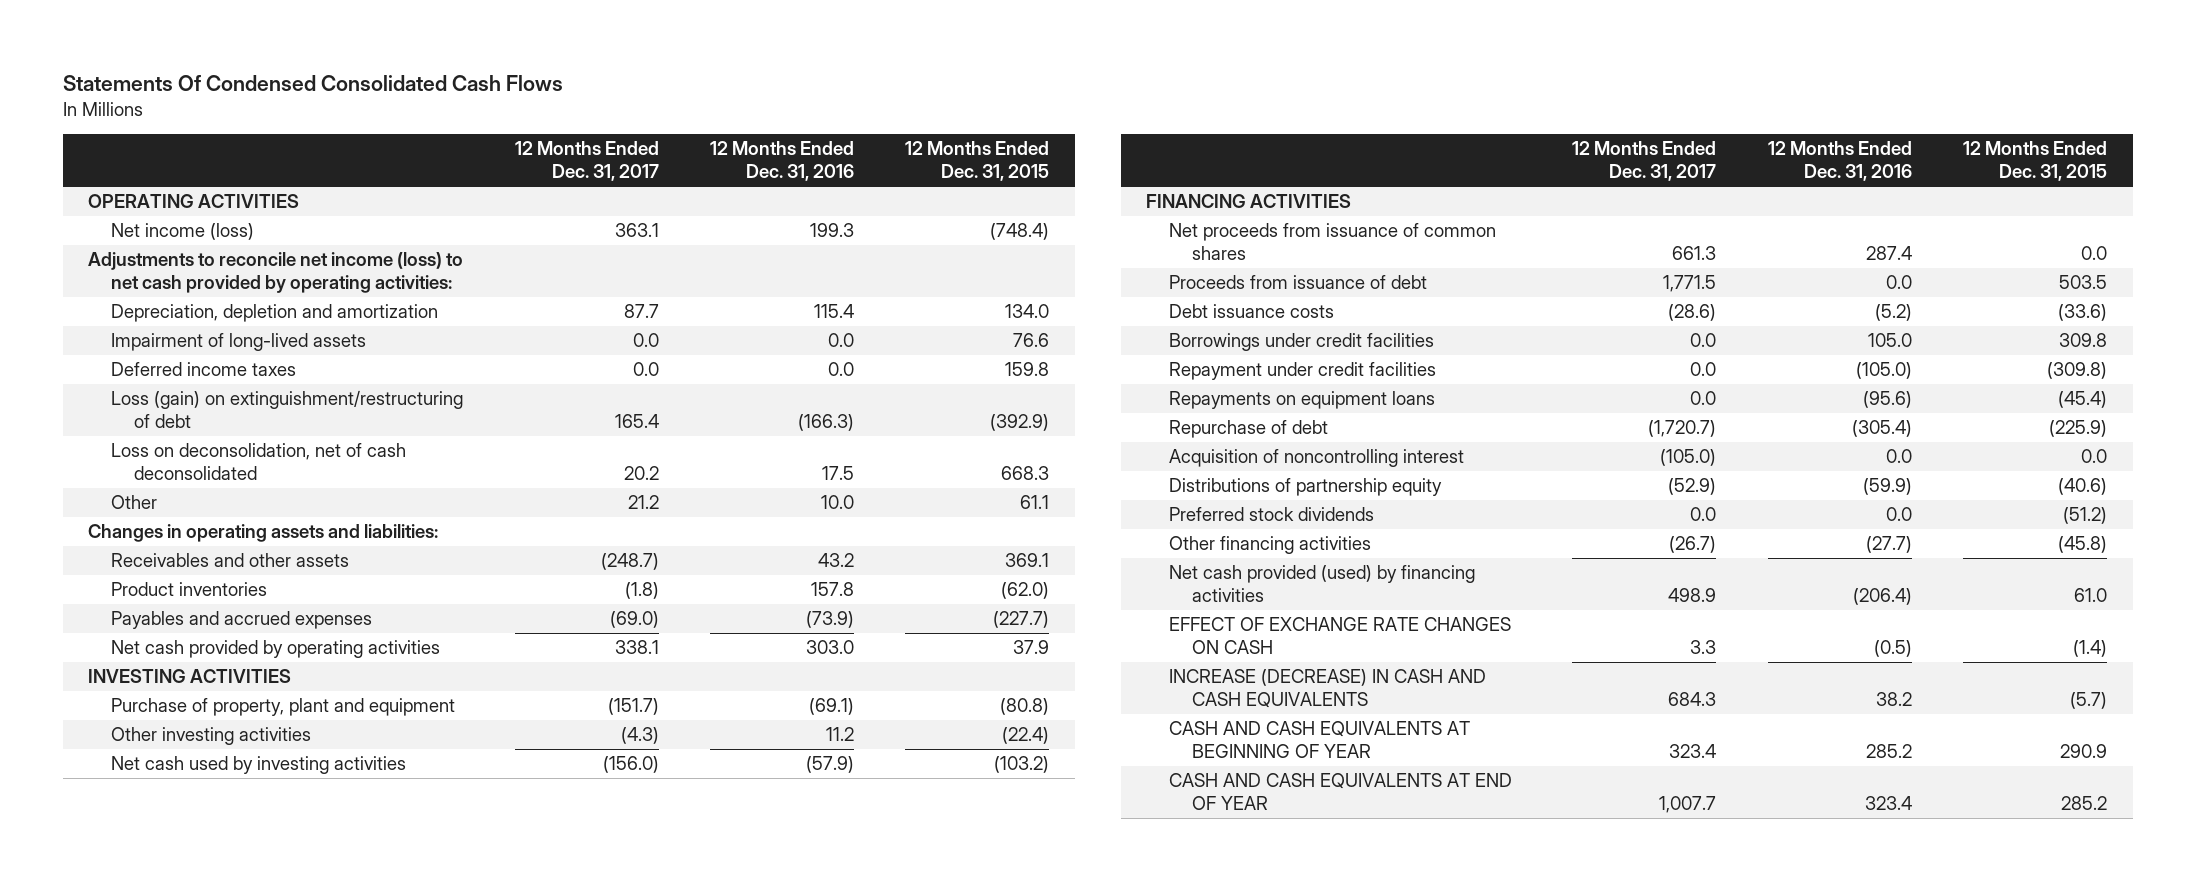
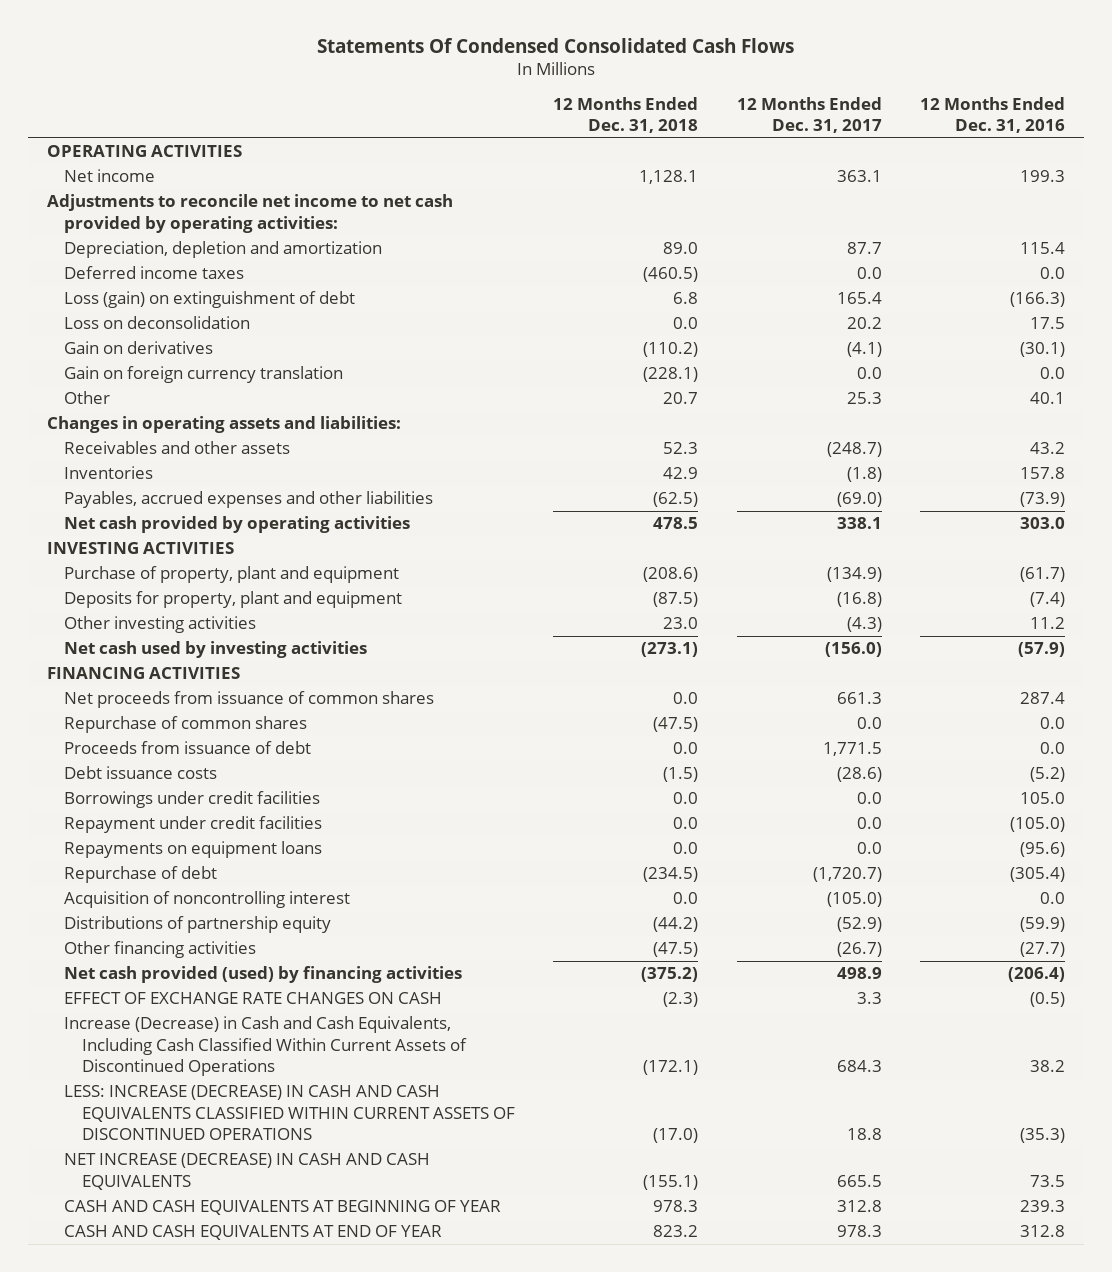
[905,141,1050,182] 12 Months Ended Dec. 31, 2015 -> none
none -> [553,96,699,133] 12 Months Ended Dec. 31, 2018
[111,223,255,241] Net income (loss) -> [64,169,156,183] Net income
[88,252,464,294] Adjustments to reconcile net income (loss) to net cash provided by operating activities: -> [46,194,453,233] Adjustments to reconcile net income to net cash provided by operating activities:
[111,333,367,352] Impairment of long-lived assets -> none
[111,390,464,429] Loss (gain) on extinguishment/restructuring of debt -> [64,291,356,309] Loss (gain) on extinguishment of debt
[111,443,407,481] Loss on deconsolidation, net of cash deconsolidated -> [64,316,251,330] Loss on deconsolidation
none -> [64,341,214,355] Gain on derivatives
none -> [64,366,344,384] Gain on foreign currency translation
[627,495,659,510] 21.2 -> [846,392,882,405] 25.3
[820,495,854,510] 10.0 -> [1030,392,1066,405] 40.1
[111,582,268,597] Product inventories -> [64,466,154,480] Inventories
[111,611,373,630] Payables and accrued expenses -> [64,491,434,509] Payables, accrued expenses and other liabilities
[607,698,659,716] (151.7) -> [826,567,882,583] (134.9)
[808,698,854,716] (69.1) -> [1020,567,1066,583] (61.7)
none -> [64,591,403,609] Deposits for property, plant and equipment
none -> [64,716,308,734] Repurchase of common shares
[1168,507,1374,522] Preferred stock dividends -> none
none -> [64,1016,467,1076] Increase (Decrease) in Cash and Cash Equivalents, Including Cash Classified Within Current Assets of Discontinued Operations
none -> [64,1085,515,1140] LESS: INCREASE (DECREASE) IN CASH AND CASH EQUIVALENTS CLASSIFIED WITHIN CURRENT ASSETS OF DISCONTINUED OPERATIONS
[1168,669,1486,709] INCREASE (DECREASE) IN CASH AND CASH EQUIVALENTS -> [64,1153,431,1190] NET INCREASE (DECREASE) IN CASH AND CASH EQUIVALENTS
[1668,692,1717,707] 684.3 -> [836,1174,882,1187] 665.5
[1875,692,1912,707] 38.2 -> [1030,1174,1066,1187] 73.5
[1669,744,1717,759] 323.4 -> [836,1200,882,1213] 312.8
[1865,744,1912,759] 285.2 -> [1020,1200,1066,1213] 239.3
[1659,796,1717,814] 1,007.7 -> [836,1225,882,1238] 978.3
[1864,796,1912,811] 323.4 -> [1020,1225,1066,1238] 312.8

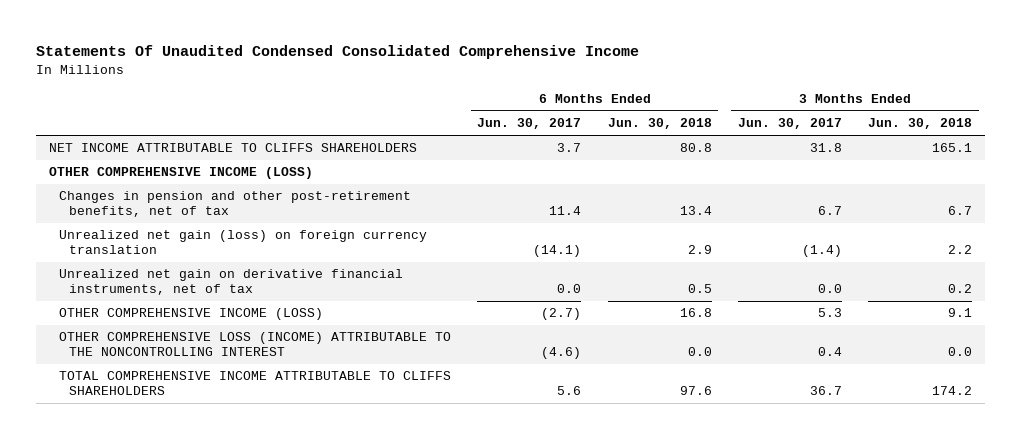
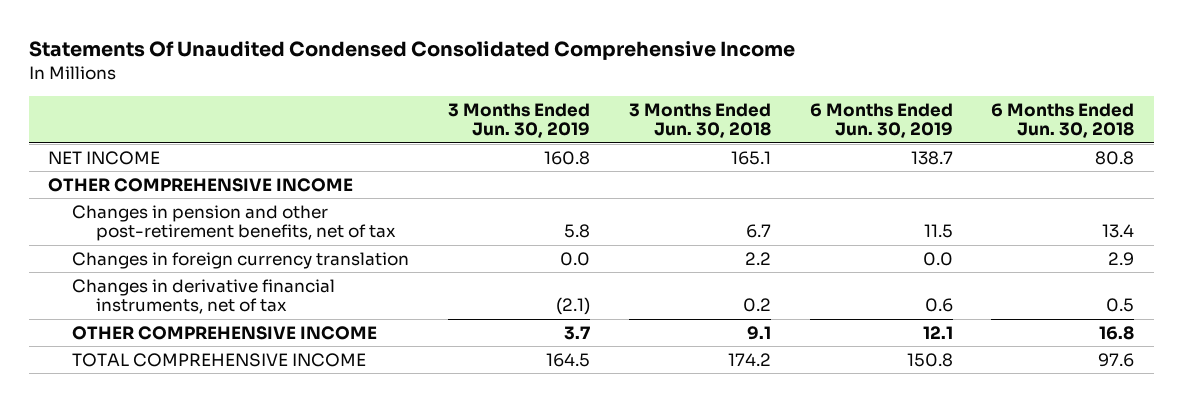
[477,118,582,130] Jun. 30, 2017 -> none
[737,118,842,130] Jun. 30, 2017 -> none
none -> [448,102,591,139] 3 Months Ended Jun. 30, 2019
none -> [809,102,953,139] 6 Months Ended Jun. 30, 2019
[49,143,418,153] NET INCOME ATTRIBUTABLE TO CLIFFS SHAREHOLDERS -> [48,150,161,165] NET INCOME
[49,167,314,180] OTHER COMPREHENSIVE INCOME (LOSS) -> [48,177,354,192] OTHER COMPREHENSIVE INCOME
[59,332,452,357] OTHER COMPREHENSIVE LOSS (INCOME) ATTRIBUTABLE TO THE NONCONTROLLING INTEREST -> none
[59,230,428,255] Unrealized net gain (loss) on foreign currency translation -> [72,251,410,269] Changes in foreign currency translation
[59,269,404,296] Unrealized net gain on derivative financial instruments, net of tax -> [72,278,336,315] Changes in derivative financial instruments, net of tax
[59,308,324,321] OTHER COMPREHENSIVE INCOME (LOSS) -> [72,325,378,340] OTHER COMPREHENSIVE INCOME
[59,371,452,396] TOTAL COMPREHENSIVE INCOME ATTRIBUTABLE TO CLIFFS SHAREHOLDERS -> [72,352,367,367] TOTAL COMPREHENSIVE INCOME

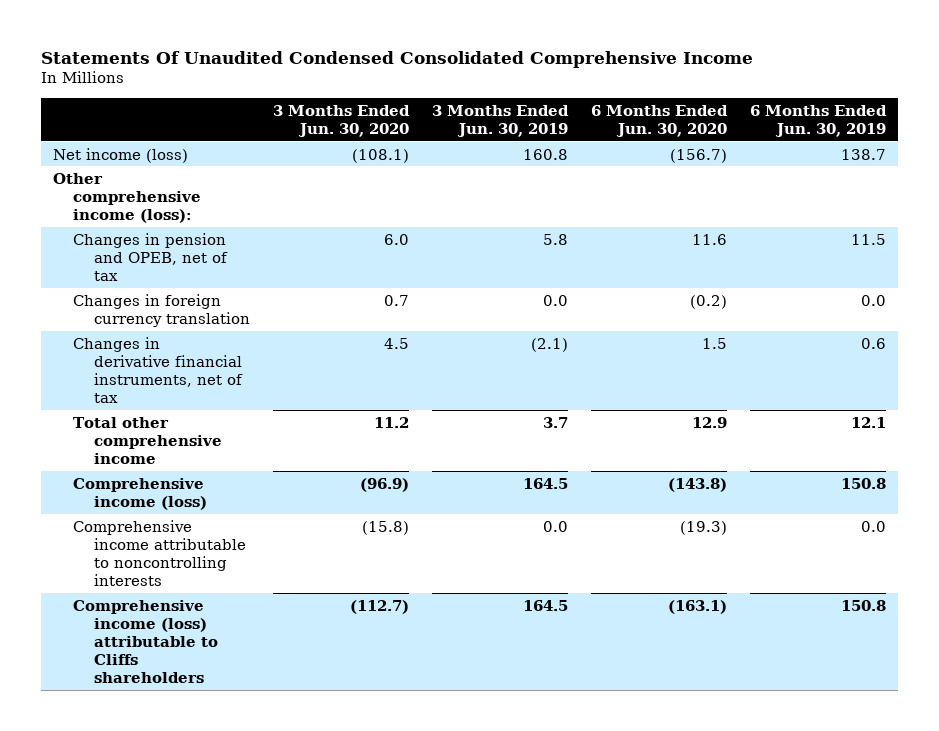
[628,102,771,139] 3 Months Ended Jun. 30, 2018 -> none
[991,102,1135,139] 6 Months Ended Jun. 30, 2018 -> none
none -> [272,104,410,137] 3 Months Ended Jun. 30, 2020
none -> [591,104,729,137] 6 Months Ended Jun. 30, 2020
[48,150,161,165] NET INCOME -> [52,147,188,163] Net income (loss)
[48,177,354,192] OTHER COMPREHENSIVE INCOME -> [52,172,202,223] Other comprehensive income (loss):
[72,204,397,242] Changes in pension and other post-retirement benefits, net of tax -> [73,232,228,281] Changes in pension and OPEB, net of tax
[72,325,378,340] OTHER COMPREHENSIVE INCOME -> [73,416,222,464] Total other comprehensive income
none -> [73,477,207,510] Comprehensive income (loss)
none -> [73,519,246,587] Comprehensive income attributable to noncontrolling interests
[72,352,367,367] TOTAL COMPREHENSIVE INCOME -> [73,599,218,684] Comprehensive income (loss) attributable to Cliffs shareholders

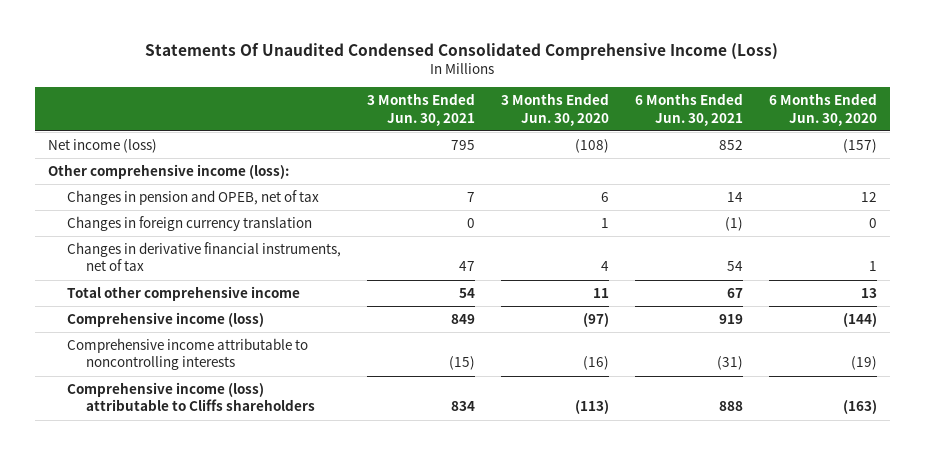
[41,50,754,68] Statements Of Unaudited Condensed Consolidated Comprehensive Income -> [145,42,779,60] Statements Of Unaudited Condensed Consolidated Comprehensive Income (Loss)
[432,104,570,137] 3 Months Ended Jun. 30, 2019 -> none
[750,104,888,137] 6 Months Ended Jun. 30, 2019 -> none
none -> [366,93,475,126] 3 Months Ended Jun. 30, 2021
none -> [634,93,743,126] 6 Months Ended Jun. 30, 2021
[351,148,409,163] (108.1) -> [574,139,609,154] (108)
[670,148,728,163] (156.7) -> [842,139,877,154] (157)
[383,233,409,245] 6.0 -> [600,192,609,203] 6
[692,233,728,245] 11.6 -> [860,192,877,203] 12
[383,294,409,306] 0.7 -> [600,218,609,229] 1
[690,294,728,309] (0.2) -> [868,218,877,229] 0
[383,337,409,349] 4.5 -> [600,261,609,272] 4
[702,337,728,349] 1.5 -> [868,261,877,272] 1
[373,416,409,428] 11.2 -> [592,288,609,299] 11
[692,416,728,428] 12.9 -> [860,288,877,299] 13
[359,477,409,492] (96.9) -> [582,313,609,328] (97)
[668,477,728,492] (143.8) -> [842,313,877,328] (144)
[361,520,409,535] (15.8) -> [582,356,609,371] (16)
[680,520,728,535] (19.3) -> [850,356,877,371] (19)
[349,599,409,614] (112.7) -> [574,400,609,415] (113)
[668,599,728,614] (163.1) -> [842,400,877,415] (163)

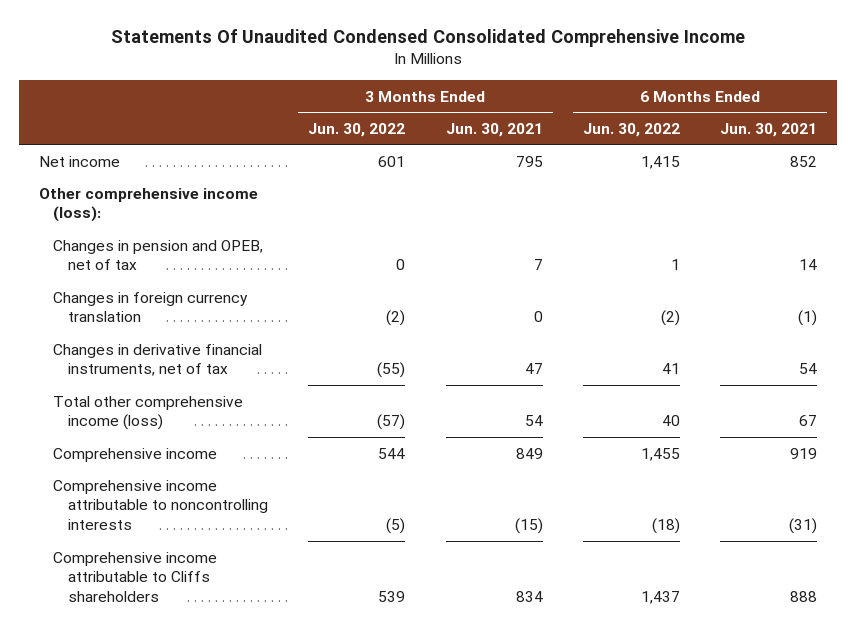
[145,42,779,60] Statements Of Unaudited Condensed Consolidated Comprehensive Income (Loss) -> [110,29,745,48] Statements Of Unaudited Condensed Consolidated Comprehensive Income
[500,93,609,126] 3 Months Ended Jun. 30, 2020 -> none
[768,93,877,126] 6 Months Ended Jun. 30, 2020 -> none
none -> [308,122,406,137] Jun. 30, 2022
none -> [582,122,680,137] Jun. 30, 2022
[47,139,157,154] Net income (loss) -> [38,155,120,167] Net income
[66,286,300,302] Total other comprehensive income -> [53,395,244,431] Total other comprehensive income (loss)
[66,312,264,328] Comprehensive income (loss) -> [53,447,218,462] Comprehensive income
[66,382,315,412] Comprehensive income (loss) attributable to Cliffs shareholders -> [53,551,218,603] Comprehensive income attributable to Cliffs shareholders

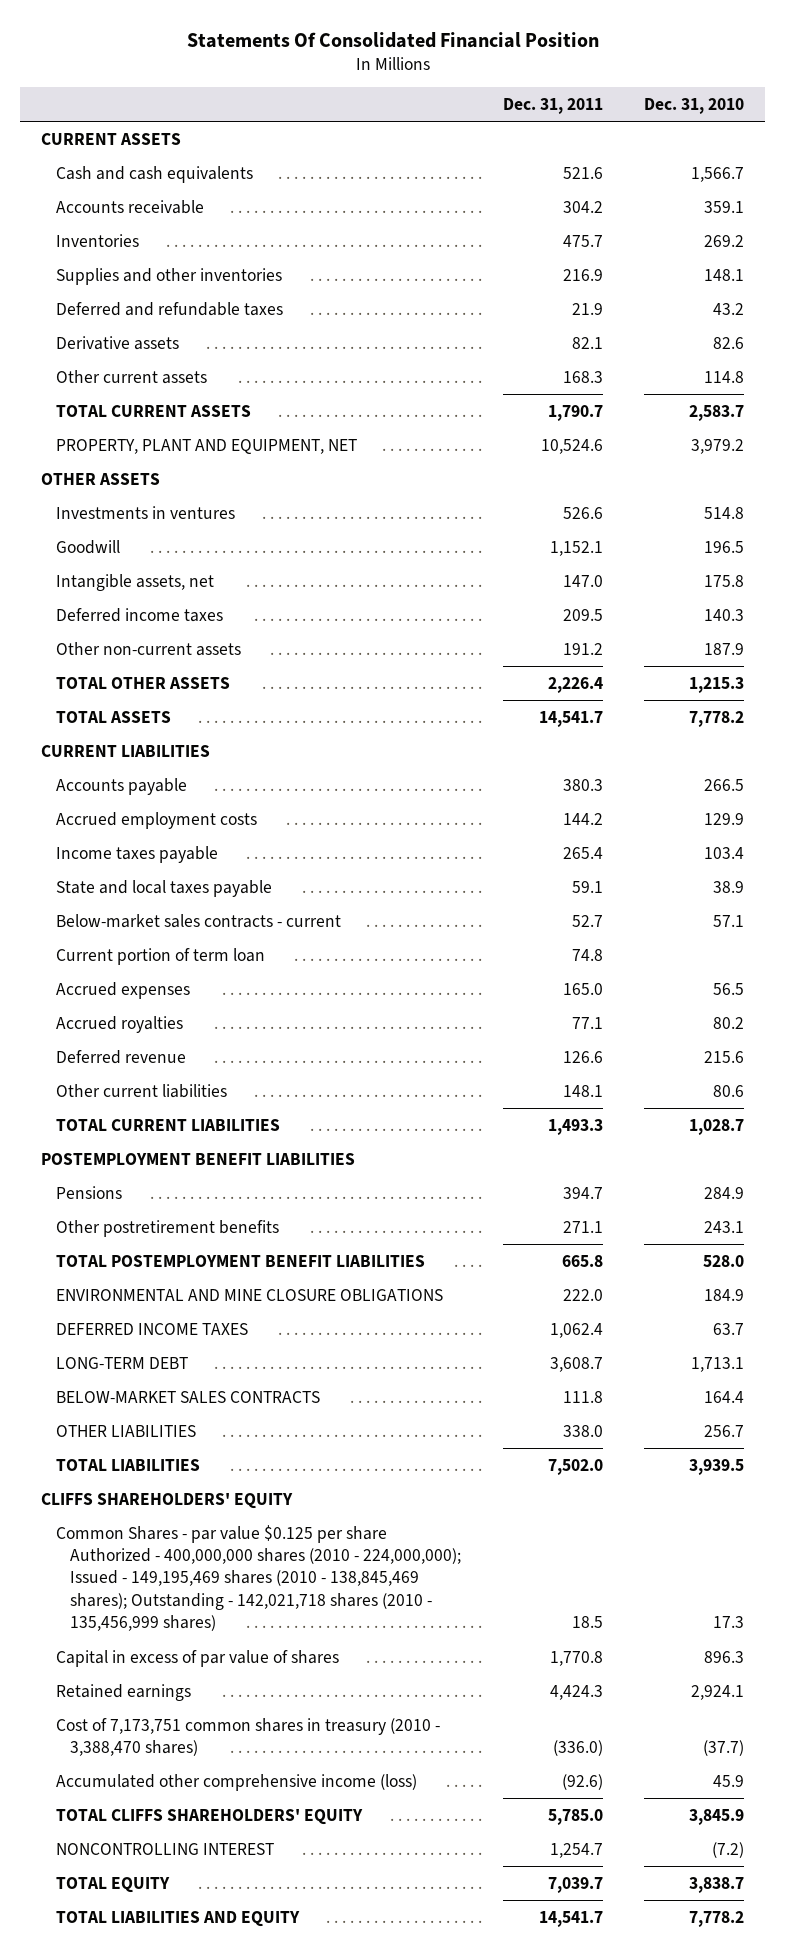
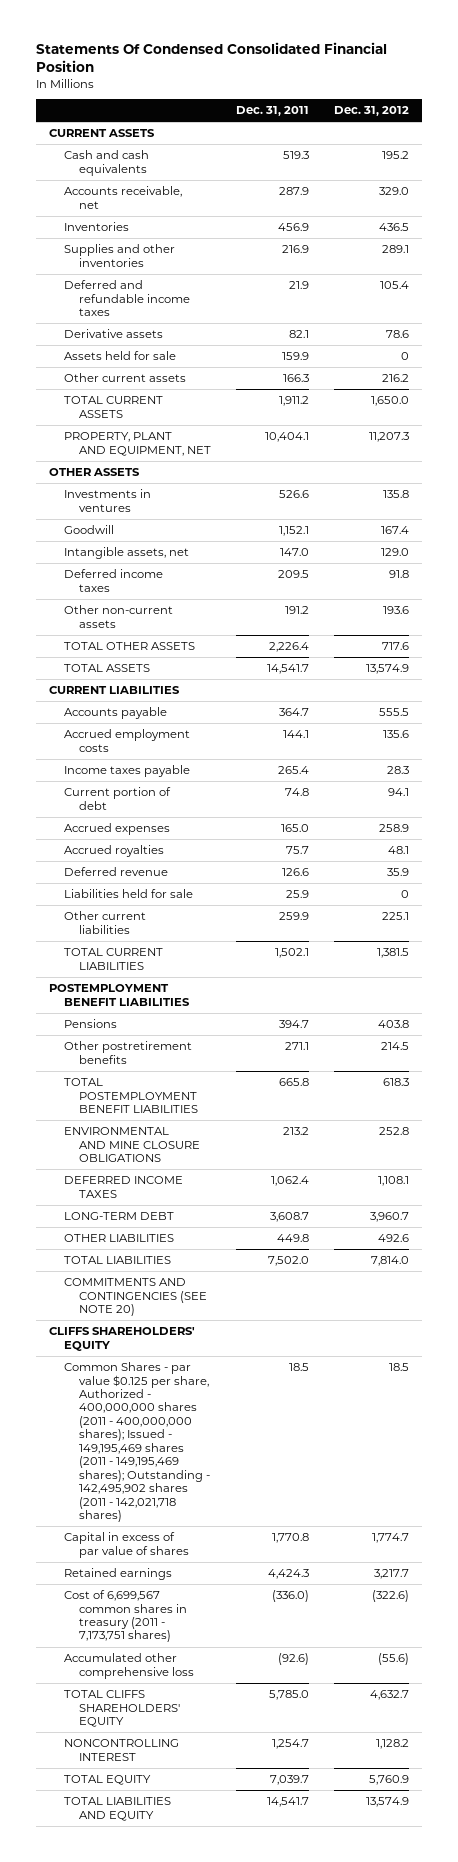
[186,31,599,48] Statements Of Consolidated Financial Position -> [35,41,387,72] Statements Of Condensed Consolidated Financial Position
[644,98,745,115] Dec. 31, 2010 -> none
none -> [334,106,410,117] Dec. 31, 2012
[562,166,603,179] 521.6 -> [283,151,310,160] 519.3
[55,199,204,214] Accounts receivable -> [63,186,182,209] Accounts receivable, net
[562,200,603,213] 304.2 -> [279,187,310,196] 287.9
[562,234,603,247] 475.7 -> [278,223,310,232] 456.9
[55,301,283,316] Deferred and refundable taxes -> [63,280,190,317] Deferred and refundable income taxes
none -> [63,351,176,361] Assets held for sale
[562,370,603,383] 168.3 -> [283,374,310,383] 166.3
[547,404,603,421] 1,790.7 -> [279,396,310,407] 1,911.2
[540,438,603,454] 10,524.6 -> [265,432,310,443] 10,404.1
[562,778,603,791] 380.3 -> [279,708,310,717] 364.7
[562,812,603,825] 144.2 -> [283,730,310,739] 144.1
[55,879,272,897] State and local taxes payable -> none
[55,913,341,928] Below-market sales contracts - current -> none
[55,947,265,965] Current portion of term loan -> [63,787,171,810] Current portion of debt
[571,1016,603,1029] 77.1 -> [286,846,310,855] 75.7
none -> [63,889,193,899] Liabilities held for sale
[562,1084,603,1097] 148.1 -> [279,912,310,921] 259.9
[547,1118,603,1135] 1,493.3 -> [275,948,310,959] 1,502.1
[562,1288,603,1301] 222.0 -> [283,1127,310,1136] 213.2
[55,1390,320,1403] BELOW-MARKET SALES CONTRACTS -> none
[562,1424,603,1437] 338.0 -> [277,1234,310,1243] 449.8
none -> [63,1278,207,1317] COMMITMENTS AND CONTINGENCIES (SEE NOTE 20)
[55,1524,462,1632] Common Shares - par value $0.125 per share Authorized - 400,000,000 shares (2010 - 224,000,000); Issued - 149,195,469 shares (2010 - 138,845,469 shares); Outstanding - 142,021,718 shares (2010 - 135,456,999 shares) -> [63,1362,210,1523] Common Shares - par value $0.125 per share, Authorized - 400,000,000 shares (2011 - 400,000,000 shares); Issued - 149,195,469 shares (2011 - 149,195,469 shares); Outstanding - 142,495,902 shares (2011 - 142,021,718 shares)
[55,1717,440,1757] Cost of 7,173,751 common shares in treasury (2010 - 3,388,470 shares) -> [63,1590,187,1643] Cost of 6,699,567 common shares in treasury (2011 - 7,173,751 shares)
[55,1773,417,1791] Accumulated other comprehensive income (loss) -> [63,1653,194,1679] Accumulated other comprehensive loss

